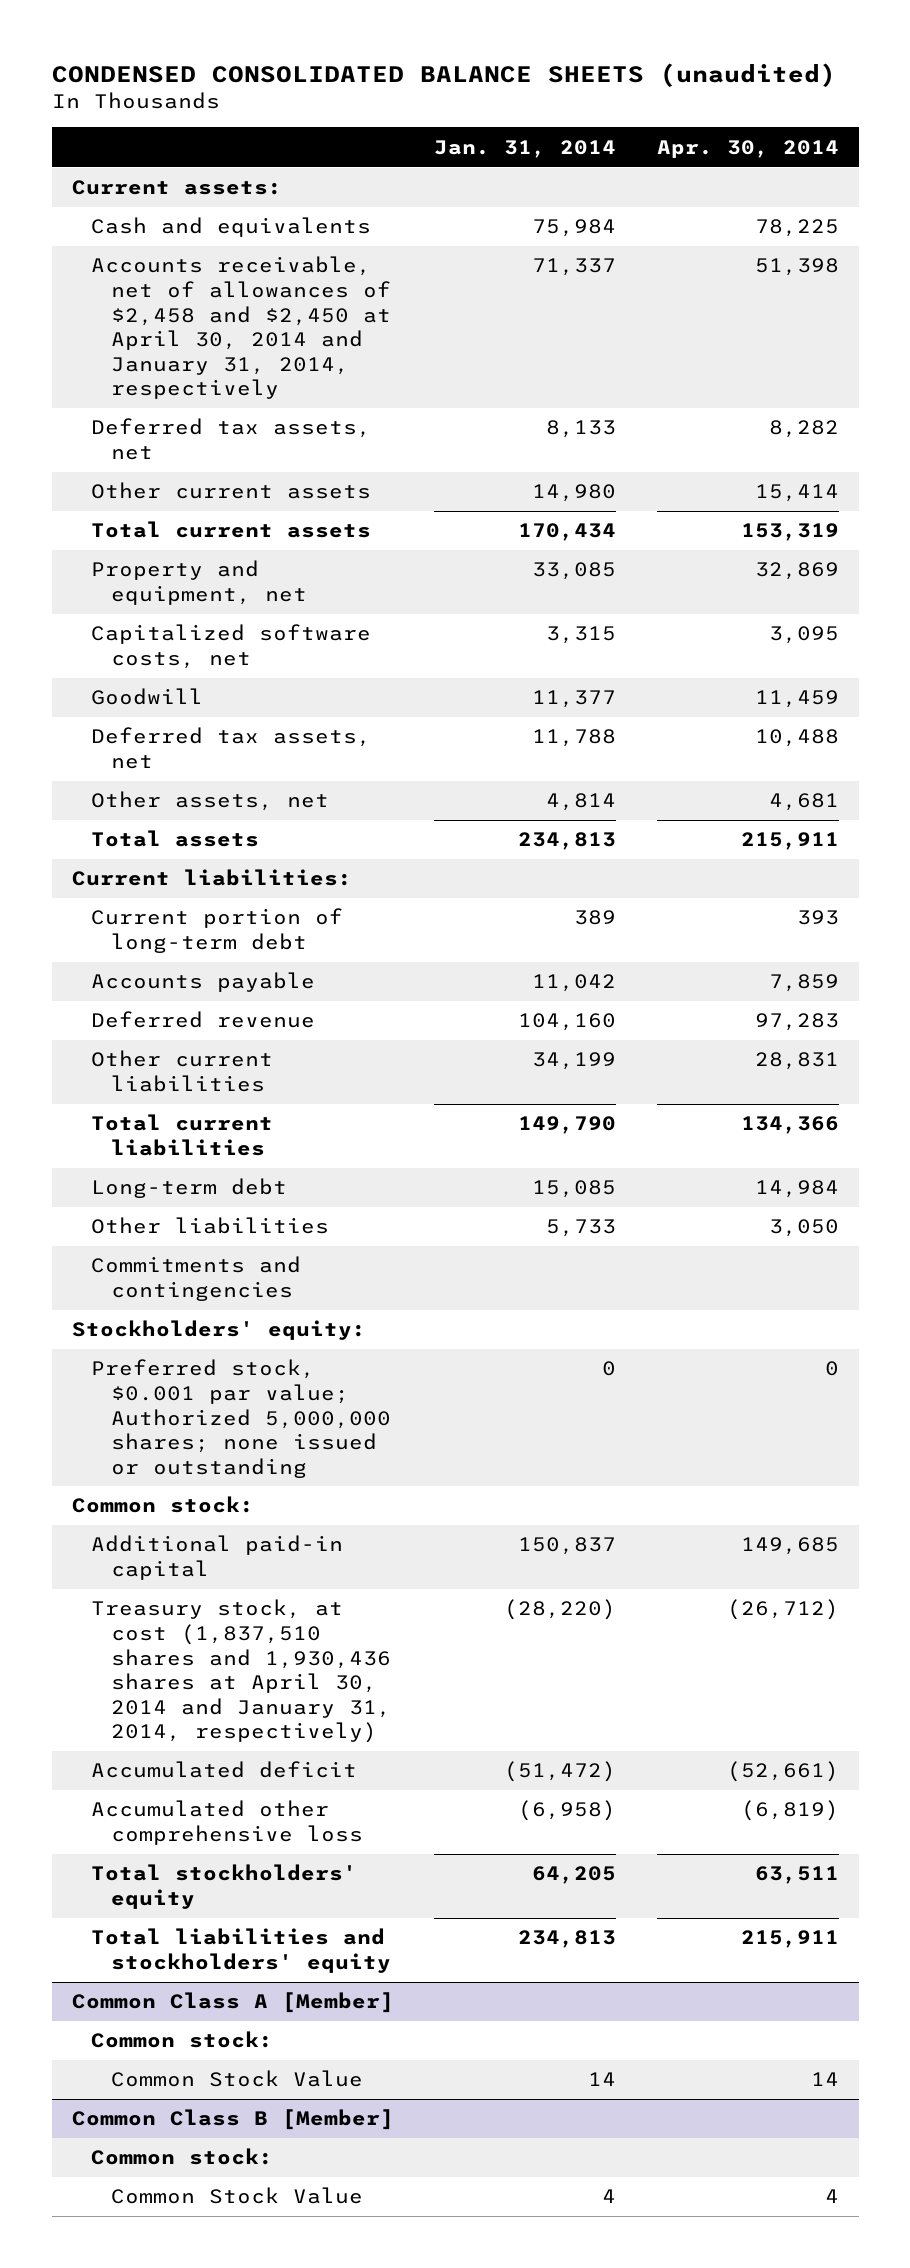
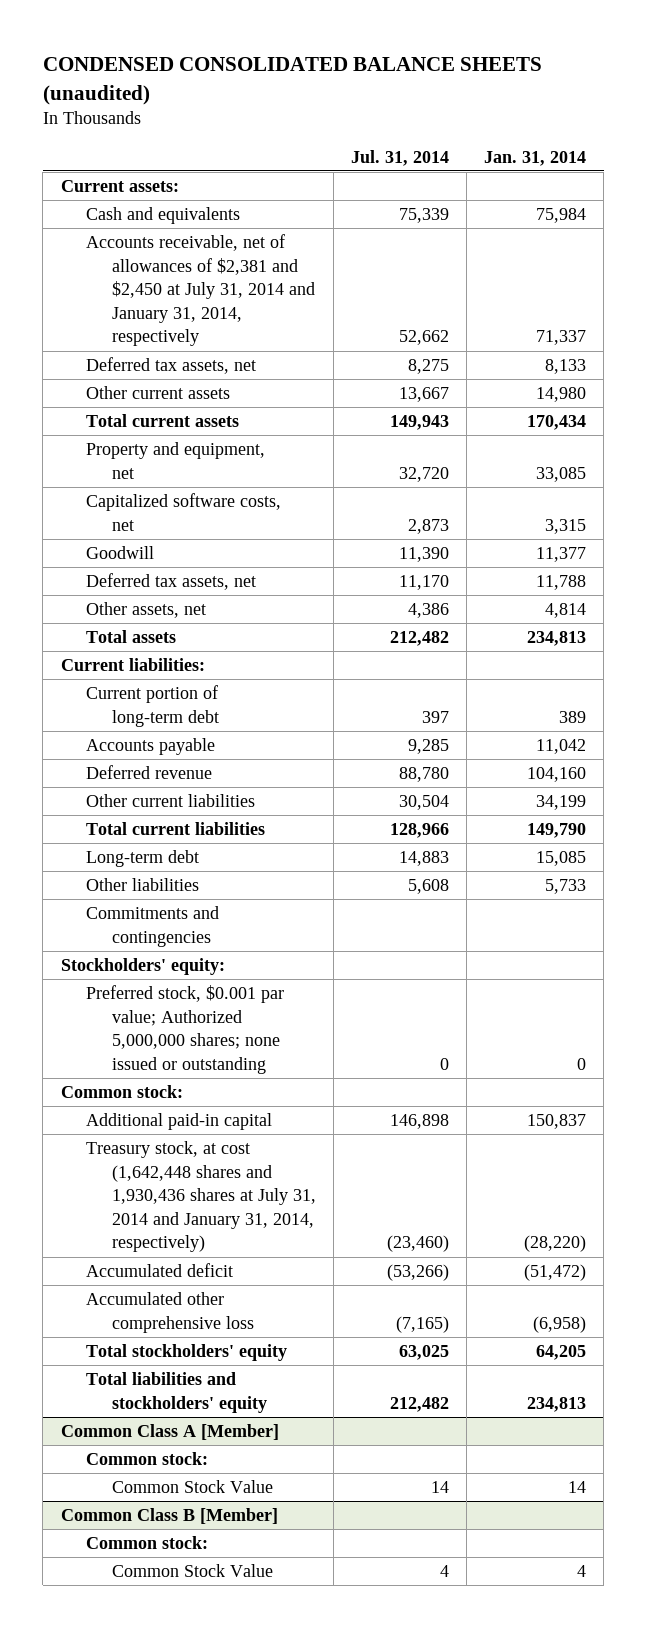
[656,139,839,158] Apr. 30, 2014 -> none
none -> [351,149,450,166] Jul. 31, 2014
[91,256,391,400] Accounts receivable, net of allowances of $2,458 and $2,450 at April 30, 2014 and January 31, 2014, respectively -> [86,234,315,347] Accounts receivable, net of allowances of $2,381 and $2,450 at July 31, 2014 and January 31, 2014, respectively
[91,1599,391,1744] Treasury stock, at cost (1,837,510 shares and 1,930,436 shares at April 30, 2014 and January 31, 2014, respectively) -> [86,1141,316,1253] Treasury stock, at cost (1,642,448 shares and 1,930,436 shares at July 31, 2014 and January 31, 2014, respectively)

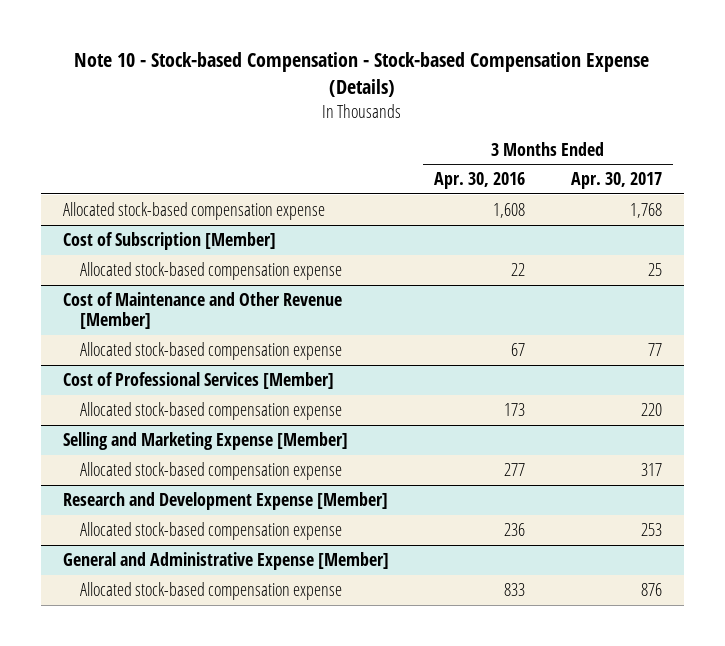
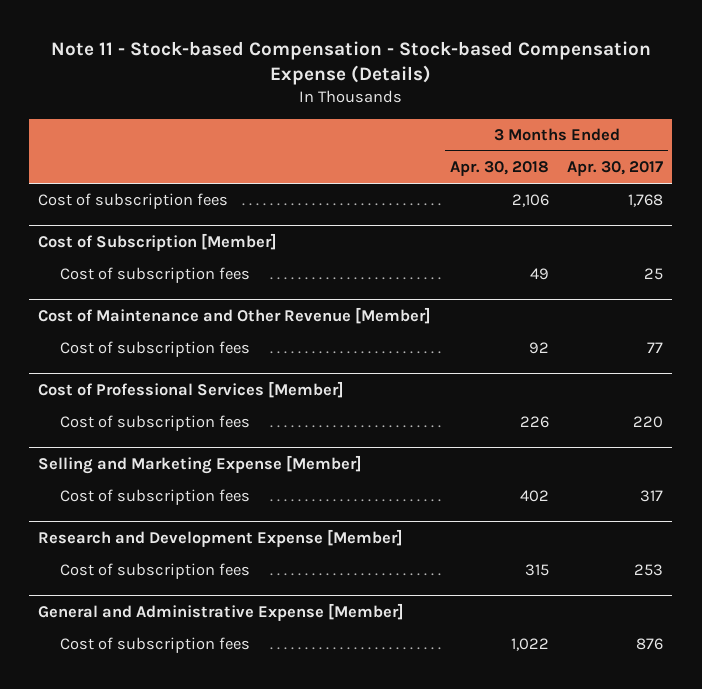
[74,52,650,98] Note 10 - Stock-based Compensation - Stock-based Compensation Expense (Details) -> [50,40,651,86] Note 11 - Stock-based Compensation - Stock-based Compensation Expense (Details)
[434,172,526,190] Apr. 30, 2016 -> none
none -> [449,161,549,177] Apr. 30, 2018
[63,201,326,220] Allocated stock-based compensation expense -> [38,193,229,210] Cost of subscription fees
[80,261,343,280] Allocated stock-based compensation expense -> [60,267,251,284] Cost of subscription fees
[80,341,343,360] Allocated stock-based compensation expense -> [60,341,251,358] Cost of subscription fees
[80,401,343,420] Allocated stock-based compensation expense -> [60,415,251,432] Cost of subscription fees
[80,461,343,480] Allocated stock-based compensation expense -> [60,489,251,506] Cost of subscription fees
[80,521,343,540] Allocated stock-based compensation expense -> [60,563,251,580] Cost of subscription fees
[80,581,343,600] Allocated stock-based compensation expense -> [60,637,251,654] Cost of subscription fees

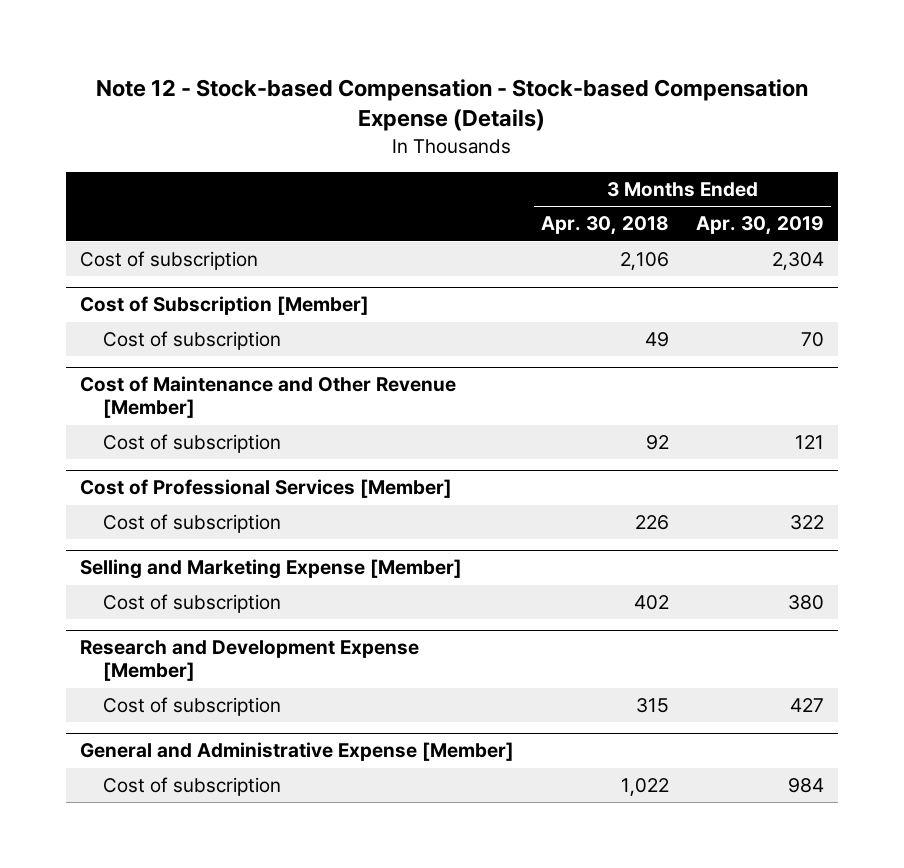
[50,40,651,86] Note 11 - Stock-based Compensation - Stock-based Compensation Expense (Details) -> [96,79,809,132] Note 12 - Stock-based Compensation - Stock-based Compensation Expense (Details)
[567,161,664,177] Apr. 30, 2017 -> none
none -> [696,216,825,236] Apr. 30, 2019
[38,193,229,210] Cost of subscription fees -> [79,251,258,271] Cost of subscription
[60,267,251,284] Cost of subscription fees -> [103,331,282,351] Cost of subscription
[60,341,251,358] Cost of subscription fees -> [103,434,282,454] Cost of subscription
[60,415,251,432] Cost of subscription fees -> [103,514,282,534] Cost of subscription
[60,489,251,506] Cost of subscription fees -> [103,594,282,614] Cost of subscription
[60,563,251,580] Cost of subscription fees -> [103,697,282,717] Cost of subscription
[60,637,251,654] Cost of subscription fees -> [103,777,282,797] Cost of subscription

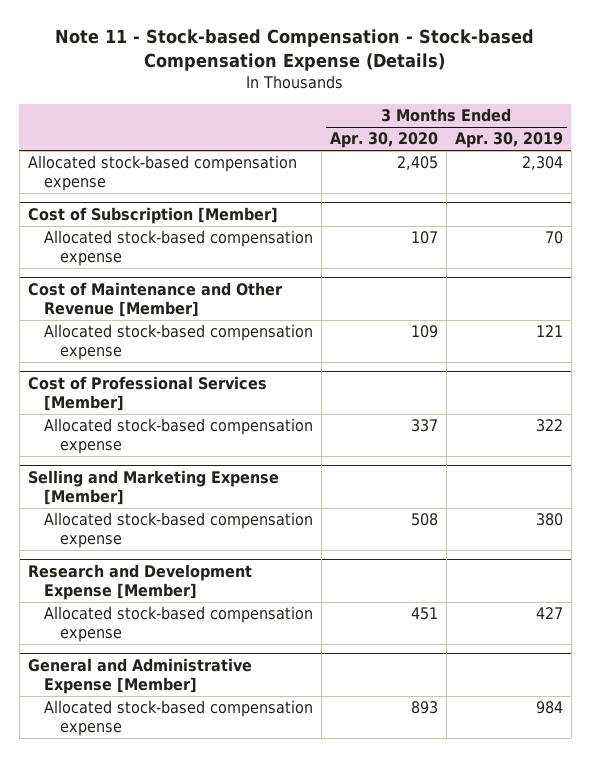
[96,79,809,132] Note 12 - Stock-based Compensation - Stock-based Compensation Expense (Details) -> [55,29,535,72] Note 11 - Stock-based Compensation - Stock-based Compensation Expense (Details)
[541,216,670,236] Apr. 30, 2018 -> none
none -> [329,132,438,149] Apr. 30, 2020
[79,251,258,271] Cost of subscription -> [27,155,297,192] Allocated stock-based compensation expense
[103,331,282,351] Cost of subscription -> [43,230,313,267] Allocated stock-based compensation expense
[103,434,282,454] Cost of subscription -> [43,324,313,361] Allocated stock-based compensation expense
[103,514,282,534] Cost of subscription -> [43,418,313,455] Allocated stock-based compensation expense
[103,594,282,614] Cost of subscription -> [43,512,313,549] Allocated stock-based compensation expense
[103,697,282,717] Cost of subscription -> [43,606,313,643] Allocated stock-based compensation expense
[103,777,282,797] Cost of subscription -> [43,700,313,737] Allocated stock-based compensation expense

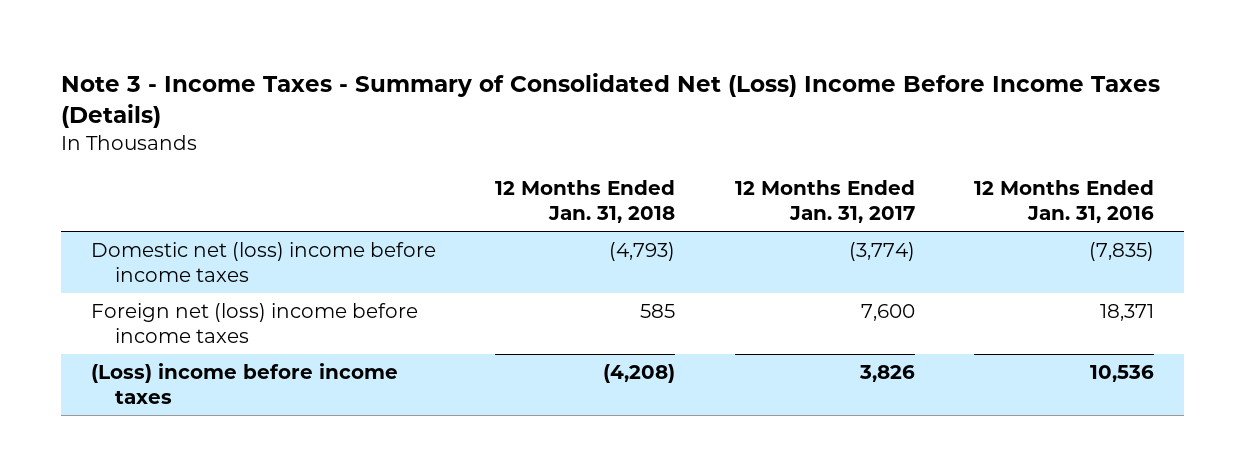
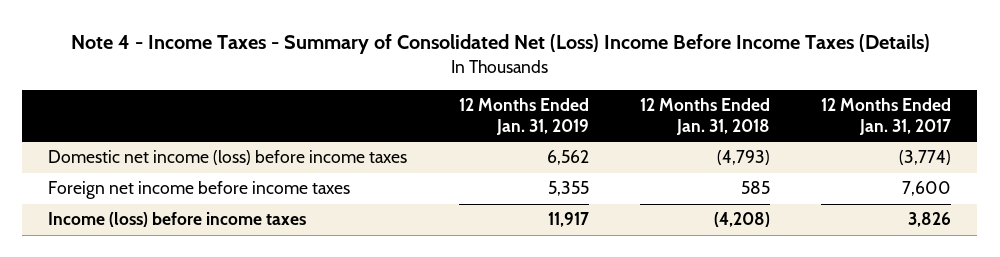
[61,73,1161,129] Note 3 - Income Taxes - Summary of Consolidated Net (Loss) Income Before Income Taxes (Details) -> [70,34,930,55] Note 4 - Income Taxes - Summary of Consolidated Net (Loss) Income Before Income Taxes (Details)
[974,180,1155,224] 12 Months Ended Jan. 31, 2016 -> none
none -> [458,98,589,135] 12 Months Ended Jan. 31, 2019
[90,242,436,283] Domestic net (loss) income before income taxes -> [48,150,408,166] Domestic net income (loss) before income taxes
[90,303,418,344] Foreign net (loss) income before income taxes -> [48,181,351,200] Foreign net income before income taxes
[90,363,398,405] (Loss) income before income taxes -> [48,212,307,228] Income (loss) before income taxes

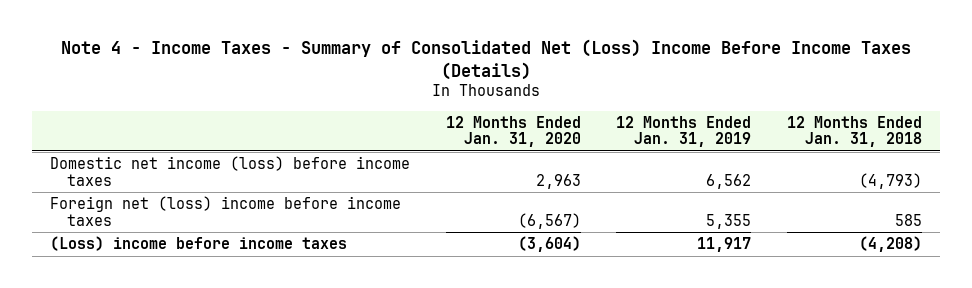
[821,98,952,135] 12 Months Ended Jan. 31, 2017 -> none
none -> [445,115,581,148] 12 Months Ended Jan. 31, 2020
[48,181,351,200] Foreign net income before income taxes -> [50,196,402,226] Foreign net (loss) income before income taxes
[48,212,307,228] Income (loss) before income taxes -> [50,236,348,252] (Loss) income before income taxes

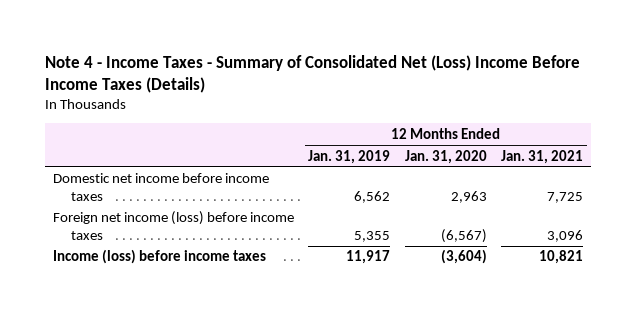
[787,115,923,148] 12 Months Ended Jan. 31, 2018 -> none
none -> [501,149,584,164] Jan. 31, 2021
[50,156,411,186] Domestic net income (loss) before income taxes -> [52,173,269,201] Domestic net income before income taxes
[50,196,402,226] Foreign net (loss) income before income taxes -> [52,211,294,240] Foreign net income (loss) before income taxes
[50,236,348,252] (Loss) income before income taxes -> [52,249,266,265] Income (loss) before income taxes

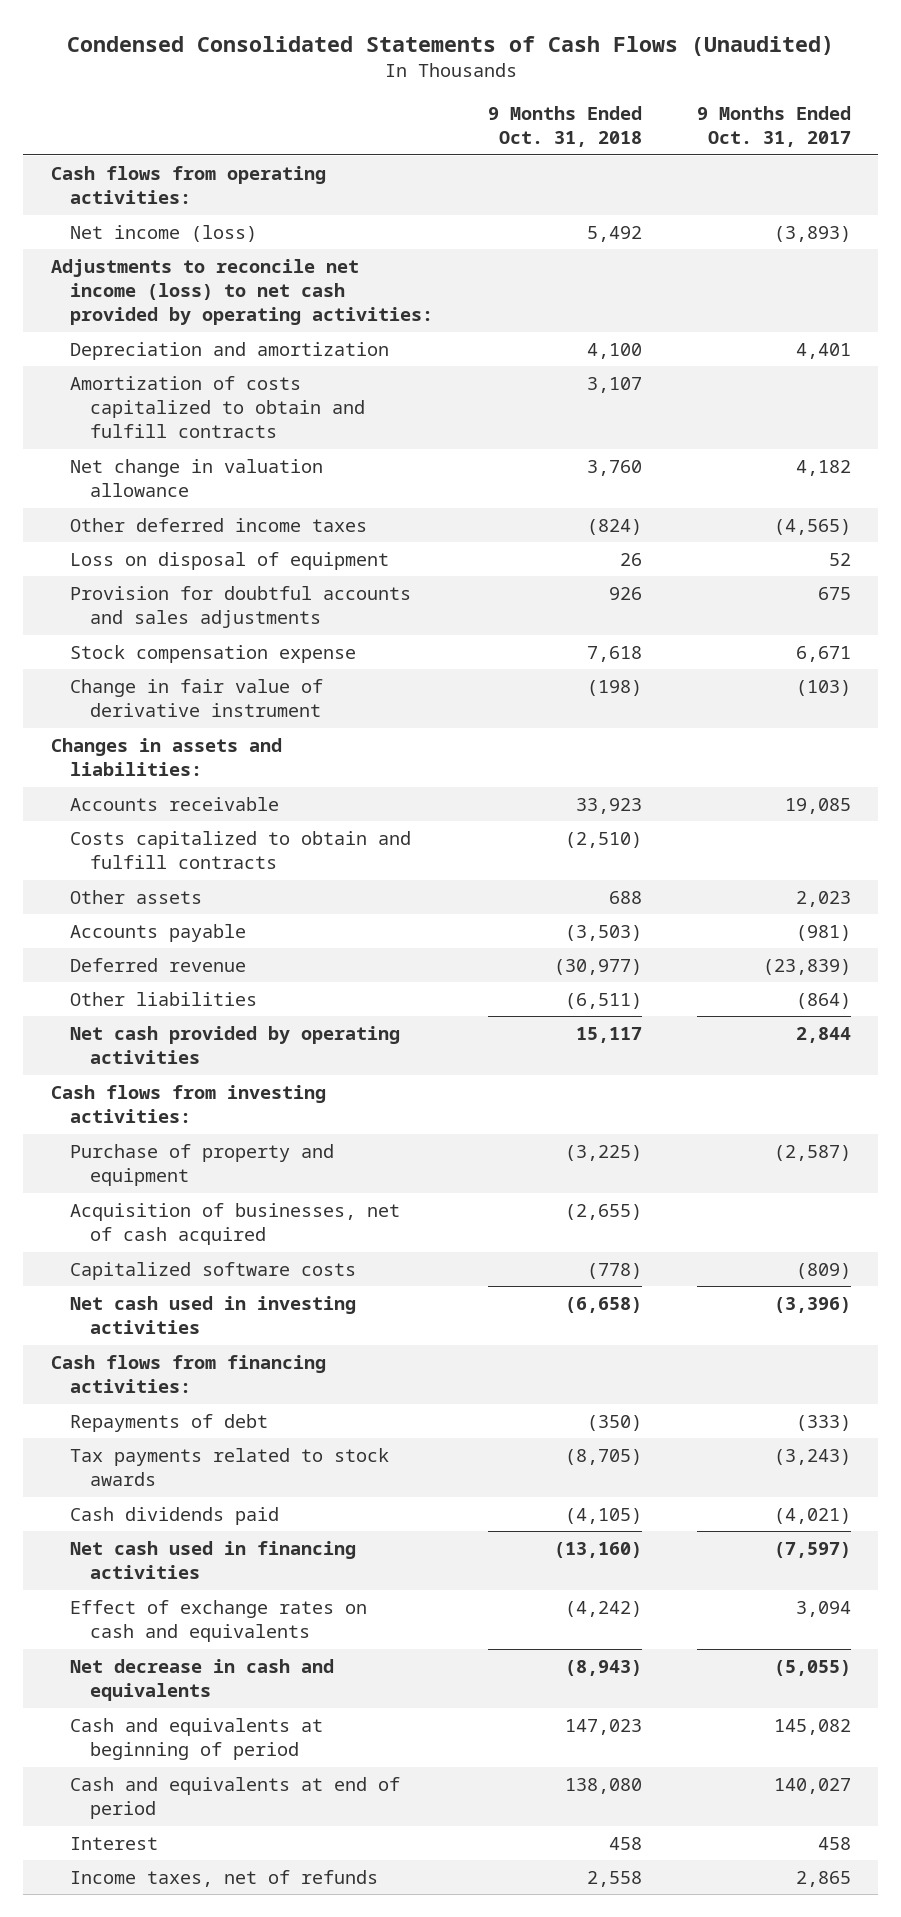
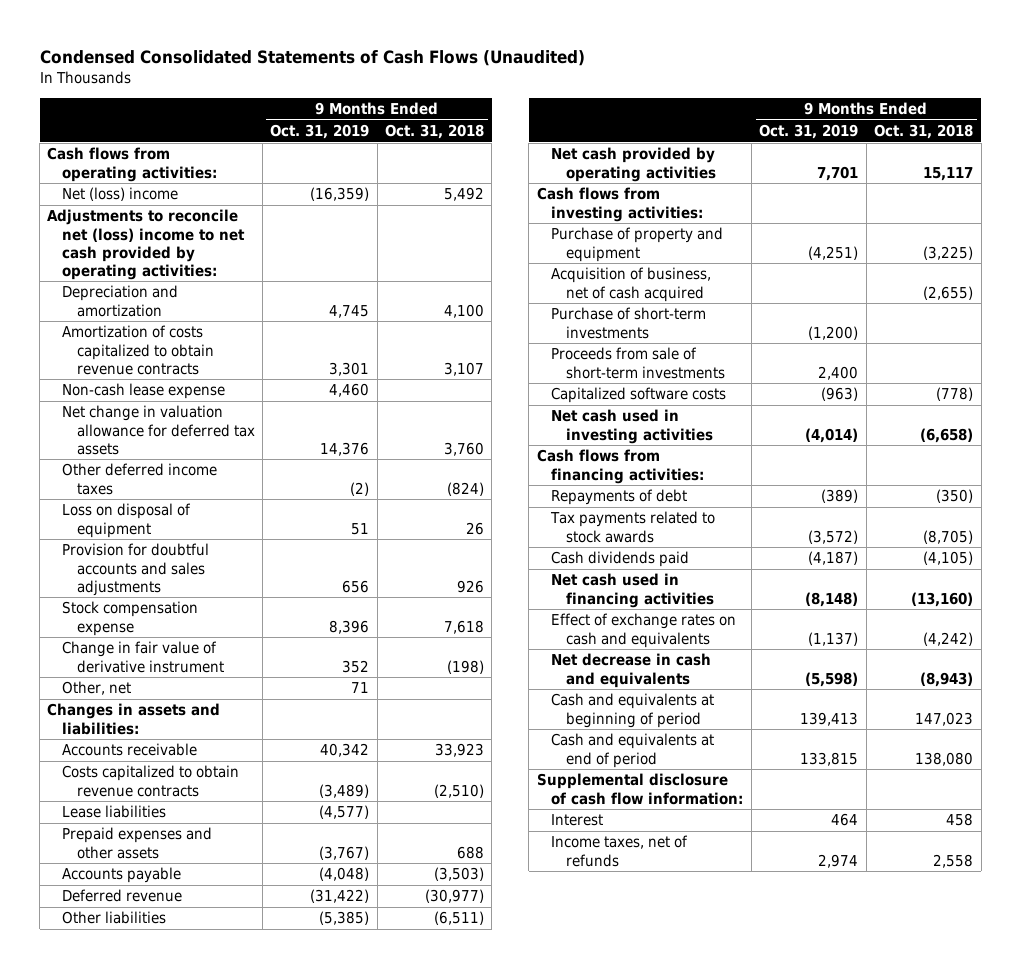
[696,106,851,148] 9 Months Ended Oct. 31, 2017 -> none
none -> [270,124,370,140] Oct. 31, 2019
[70,224,258,242] Net income (loss) -> [62,187,179,202] Net (loss) income
[50,258,434,326] Adjustments to reconcile net income (loss) to net cash provided by operating activities: -> [47,209,246,280] Adjustments to reconcile net (loss) income to net cash provided by operating activities:
[70,375,365,439] Amortization of costs capitalized to obtain and fulfill contracts -> [62,325,214,375] Amortization of costs capitalized to obtain revenue contracts
none -> [62,383,226,400] Non-cash lease expense
[70,458,324,498] Net change in valuation allowance -> [62,405,255,455] Net change in valuation allowance for deferred tax assets
none -> [62,681,132,696] Other, net
[70,830,412,870] Costs capitalized to obtain and fulfill contracts -> [62,765,240,797] Costs capitalized to obtain revenue contracts
none -> [62,805,167,819] Lease liabilities
[70,889,203,904] Other assets -> [62,827,213,859] Prepaid expenses and other assets
[70,1202,401,1246] Acquisition of businesses, net of cash acquired -> [551,267,712,302] Acquisition of business, net of cash acquired
none -> [551,307,707,339] Purchase of short-term investments
none -> [551,347,725,379] Proceeds from sale of short-term investments
none -> [536,773,744,805] Supplemental disclosure of cash flow information:

